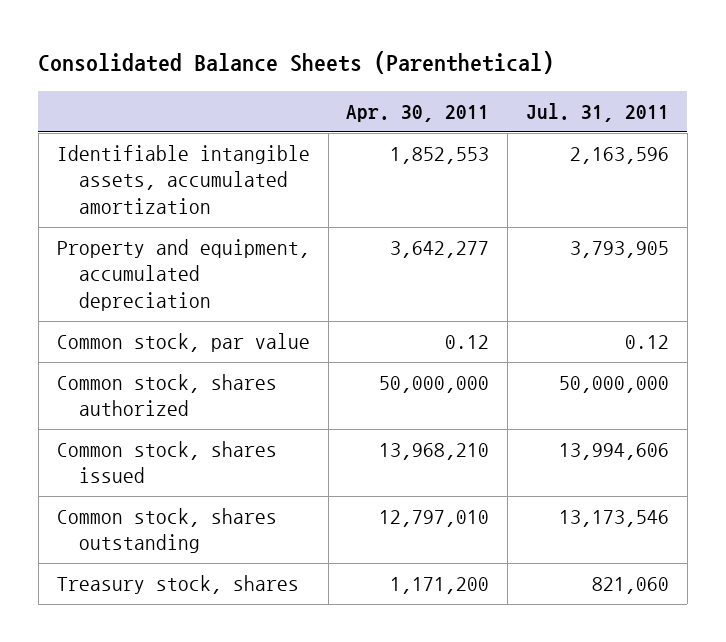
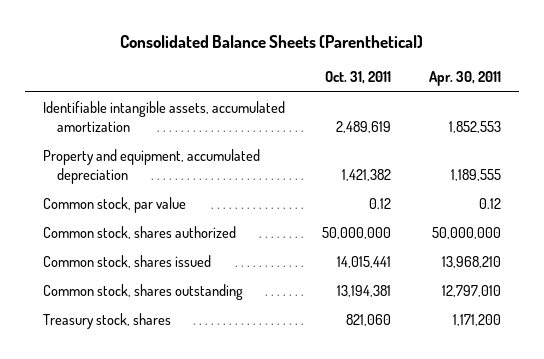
[526,103,670,123] Jul. 31, 2011 -> none
none -> [325,71,392,85] Oct. 31, 2011
[390,241,490,259] 3,642,277 -> [450,168,501,181] 1,189,555

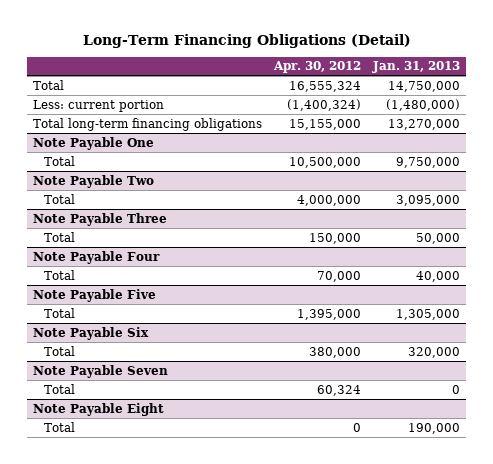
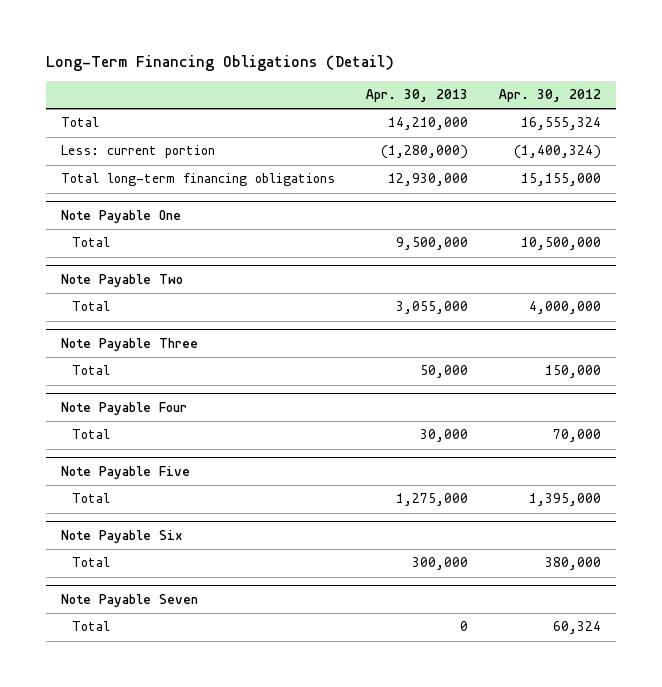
[372,61,461,74] Jan. 31, 2013 -> none
none -> [366,89,469,103] Apr. 30, 2013
[32,402,164,416] Note Payable Eight -> none
[43,421,75,432] Total -> none

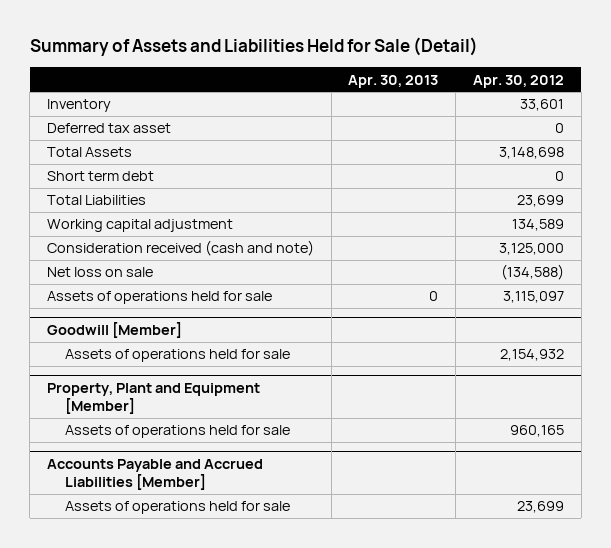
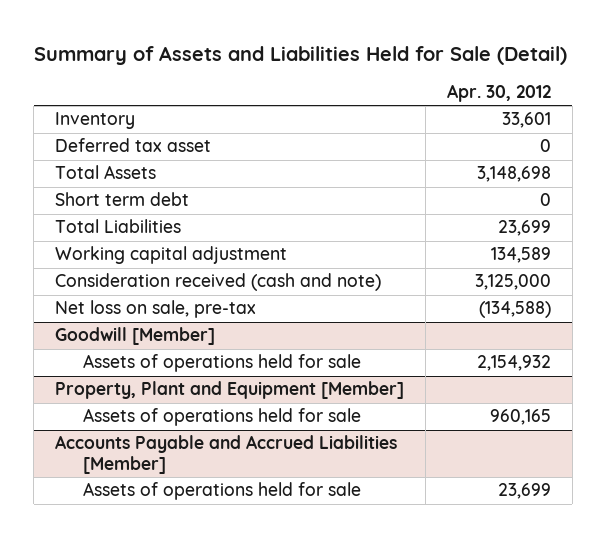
[348,74,439,88] Apr. 30, 2013 -> none
[46,291,272,305] Assets of operations held for sale -> none
[46,267,153,278] Net loss on sale -> [55,300,257,319] Net loss on sale, pre-tax

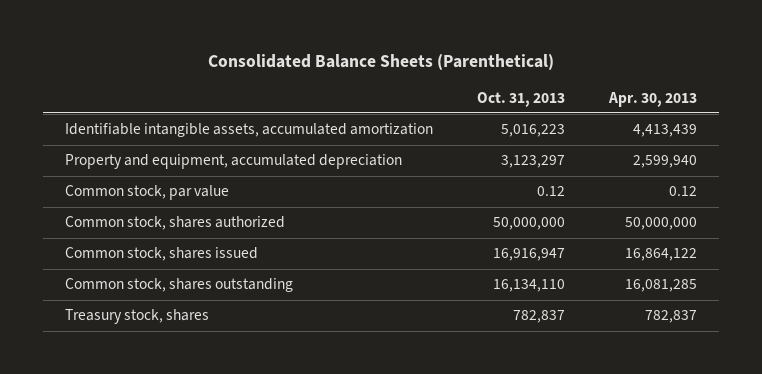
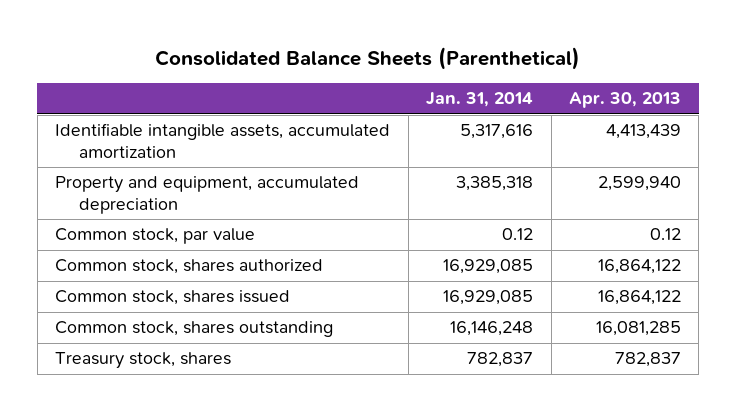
[476,91,565,107] Oct. 31, 2013 -> none
none -> [426,92,534,108] Jan. 31, 2014
[624,217,697,231] 50,000,000 -> [597,259,681,275] 16,864,122

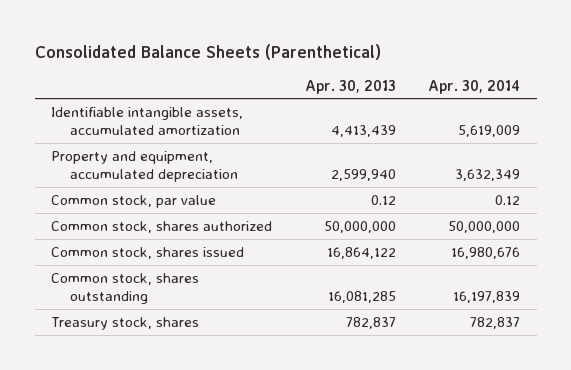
[426,92,534,108] Jan. 31, 2014 -> none
none -> [428,79,521,94] Apr. 30, 2014
[597,259,681,275] 16,864,122 -> [323,220,396,233] 50,000,000

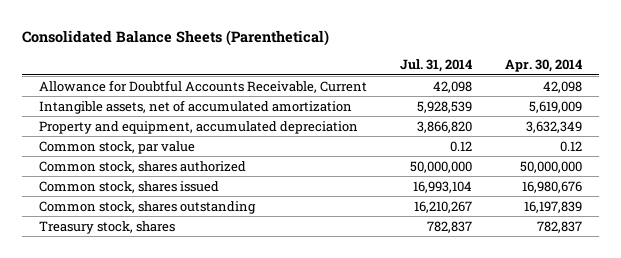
[304,79,396,94] Apr. 30, 2013 -> none
none -> [399,59,472,73] Jul. 31, 2014
none -> [38,79,367,93] Allowance for Doubtful Accounts Receivable, Current
[50,106,243,136] Identifiable intangible assets, accumulated amortization -> [38,99,352,114] Intangible assets, net of accumulated amortization

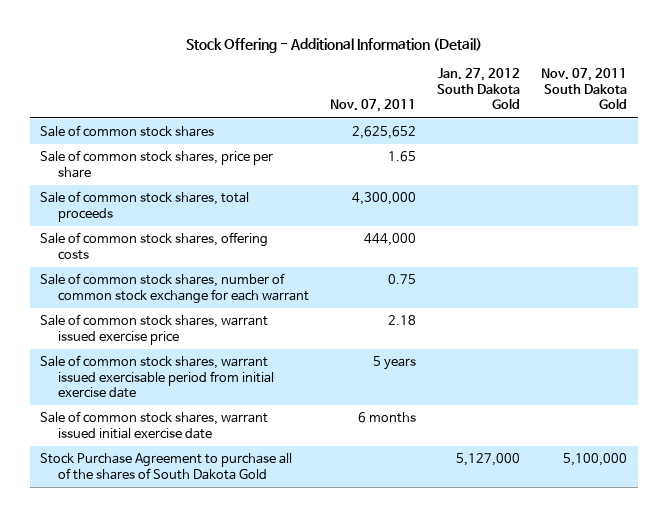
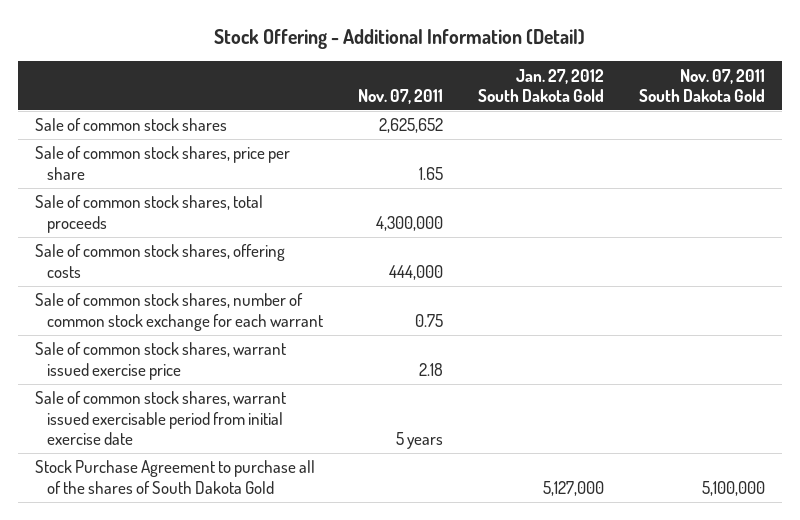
[40,410,269,439] Sale of common stock shares, warrant issued initial exercise date -> none

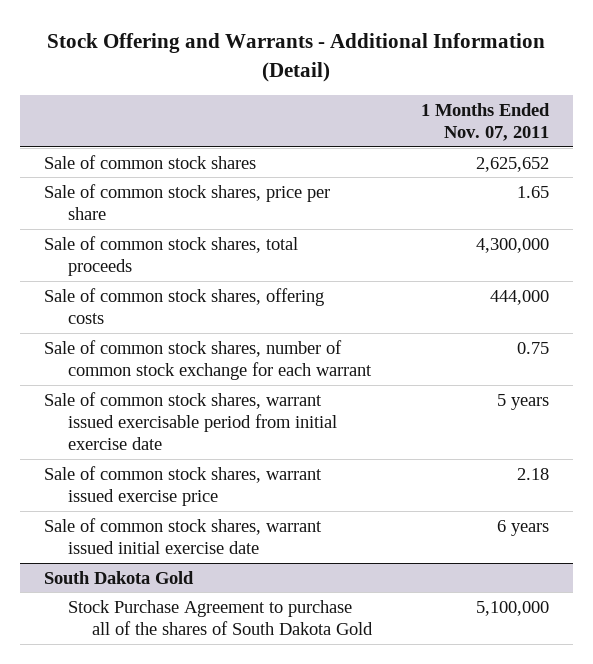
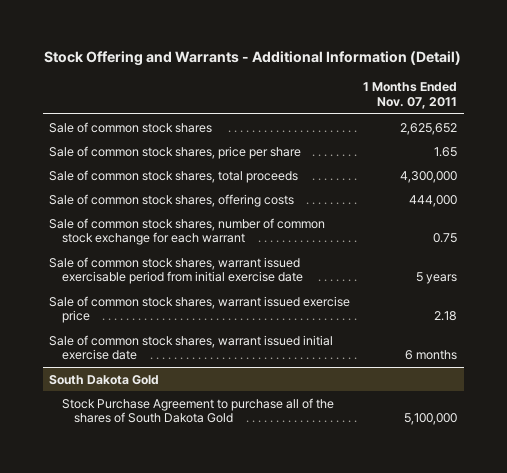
[496,519,549,536] 6 years -> [405,350,458,361] 6 months

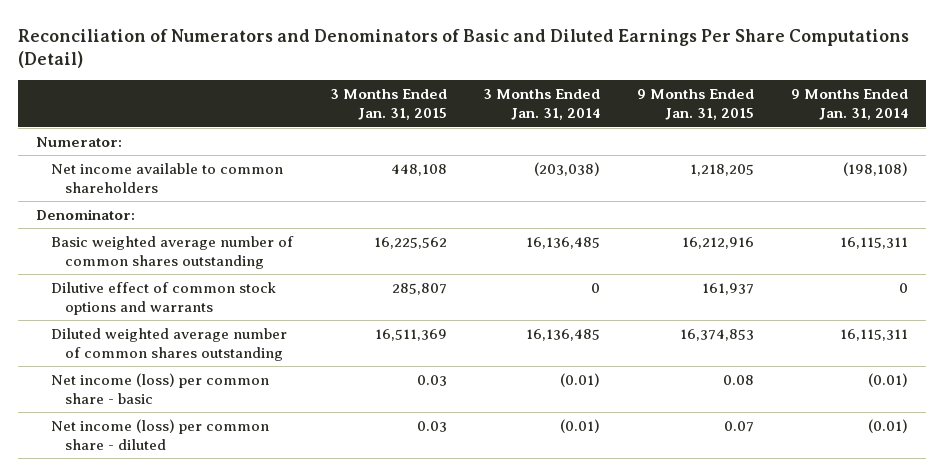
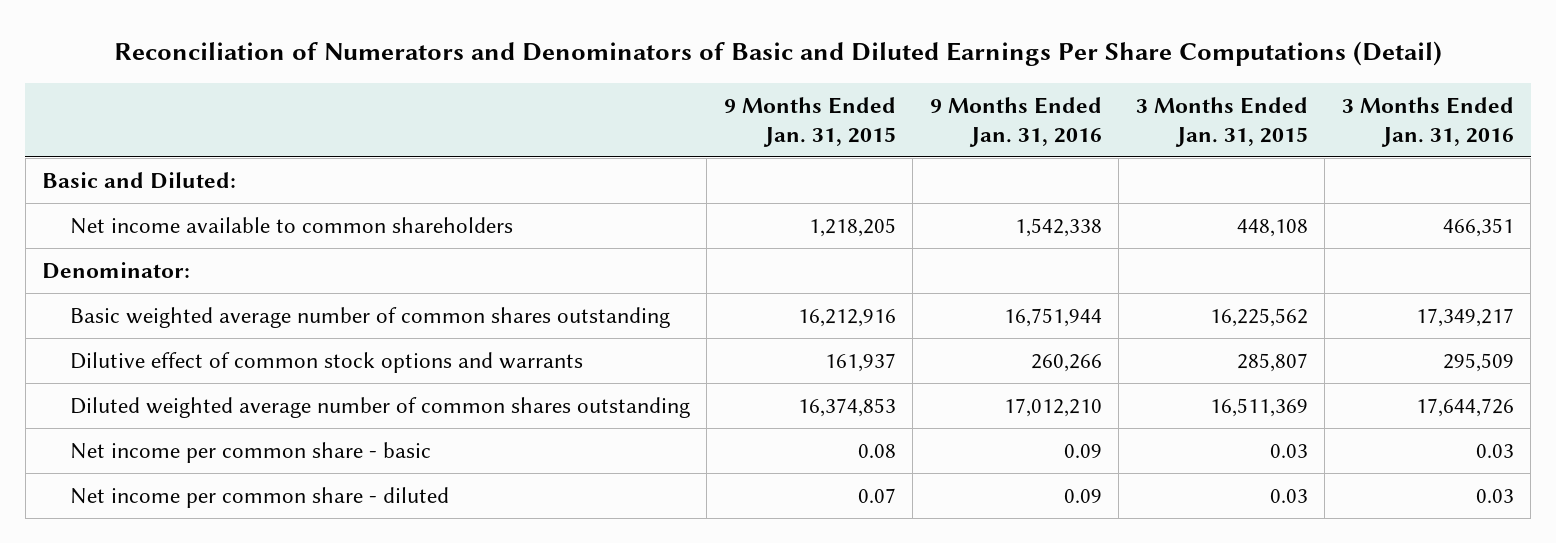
[483,89,601,121] 3 Months Ended Jan. 31, 2014 -> none
[790,89,908,121] 9 Months Ended Jan. 31, 2014 -> none
none -> [929,96,1102,147] 9 Months Ended Jan. 31, 2016
none -> [1341,96,1514,147] 3 Months Ended Jan. 31, 2016
[36,136,123,147] Numerator: -> none
none -> [42,171,237,189] Basic and Diluted:
[50,372,269,404] Net income (loss) per common share - basic -> [69,441,431,463] Net income per common share - basic
[50,418,269,450] Net income (loss) per common share - diluted -> [69,486,449,508] Net income per common share - diluted

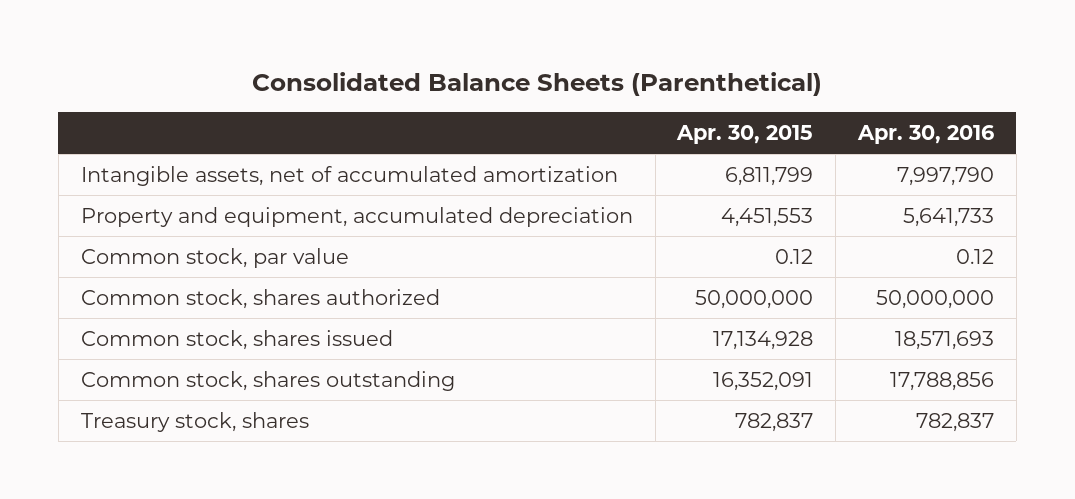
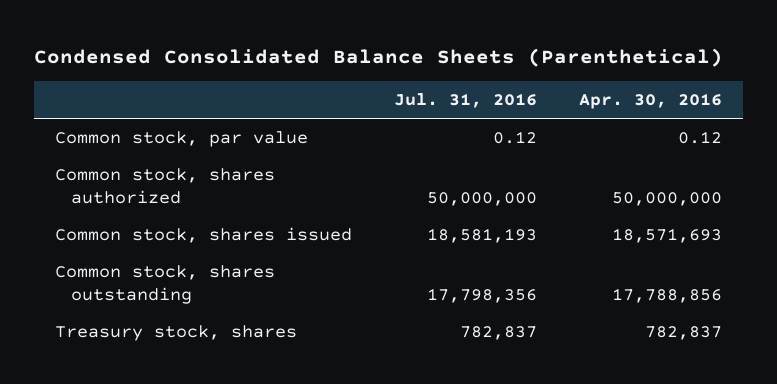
[252,72,823,97] Consolidated Balance Sheets (Parenthetical) -> [34,47,724,67] Condensed Consolidated Balance Sheets (Parenthetical)
[676,125,814,145] Apr. 30, 2015 -> none
none -> [394,93,538,109] Jul. 31, 2016
[80,165,618,186] Intangible assets, net of accumulated amortization -> none
[80,206,633,227] Property and equipment, accumulated depreciation -> none

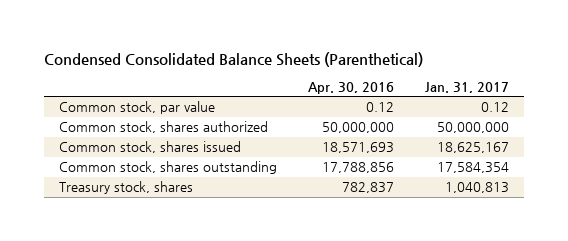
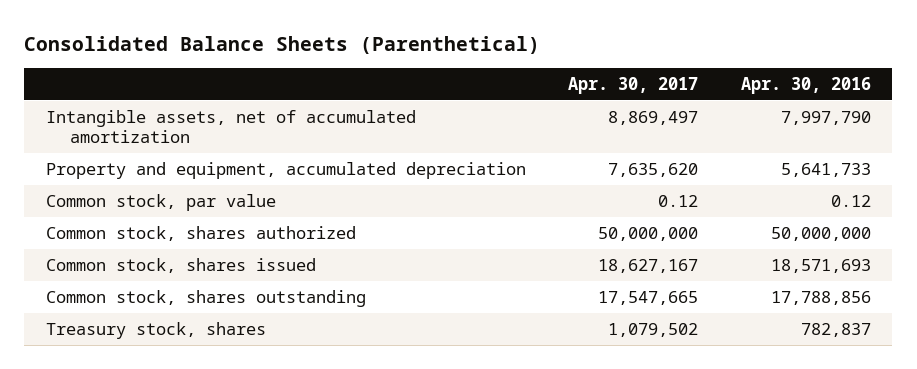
[43,51,423,67] Condensed Consolidated Balance Sheets (Parenthetical) -> [24,35,541,54] Consolidated Balance Sheets (Parenthetical)
[425,81,510,93] Jan. 31, 2017 -> none
none -> [568,76,699,94] Apr. 30, 2017
none -> [45,110,416,144] Intangible assets, net of accumulated amortization
none -> [45,162,526,180] Property and equipment, accumulated depreciation

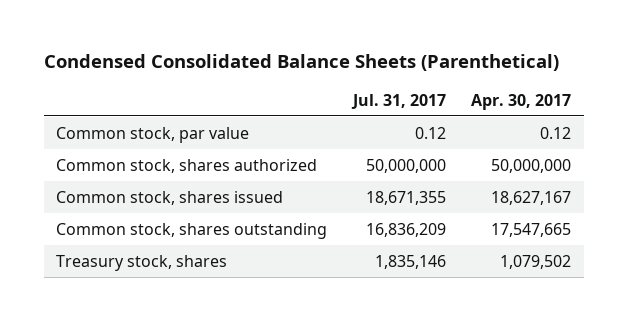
[24,35,541,54] Consolidated Balance Sheets (Parenthetical) -> [43,54,559,72] Condensed Consolidated Balance Sheets (Parenthetical)
[740,76,871,94] Apr. 30, 2016 -> none
none -> [350,93,446,109] Jul. 31, 2017
[45,110,416,144] Intangible assets, net of accumulated amortization -> none
[45,162,526,180] Property and equipment, accumulated depreciation -> none

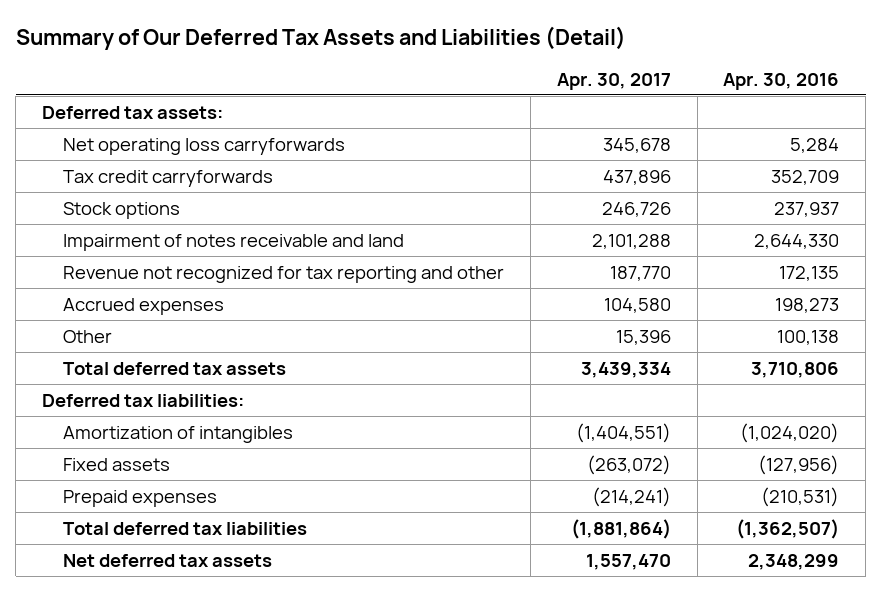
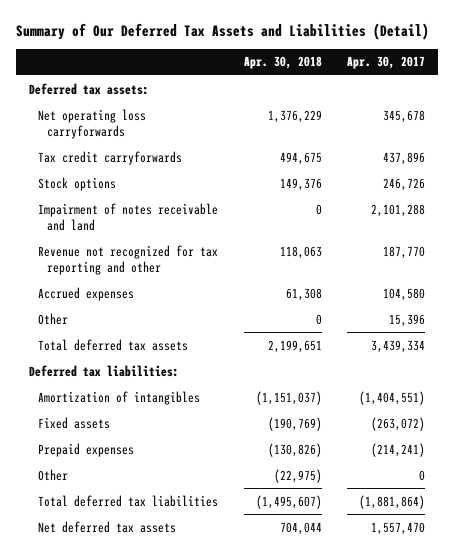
[723,72,840,90] Apr. 30, 2016 -> none
none -> [243,56,322,70] Apr. 30, 2018
none -> [38,468,69,481] Other

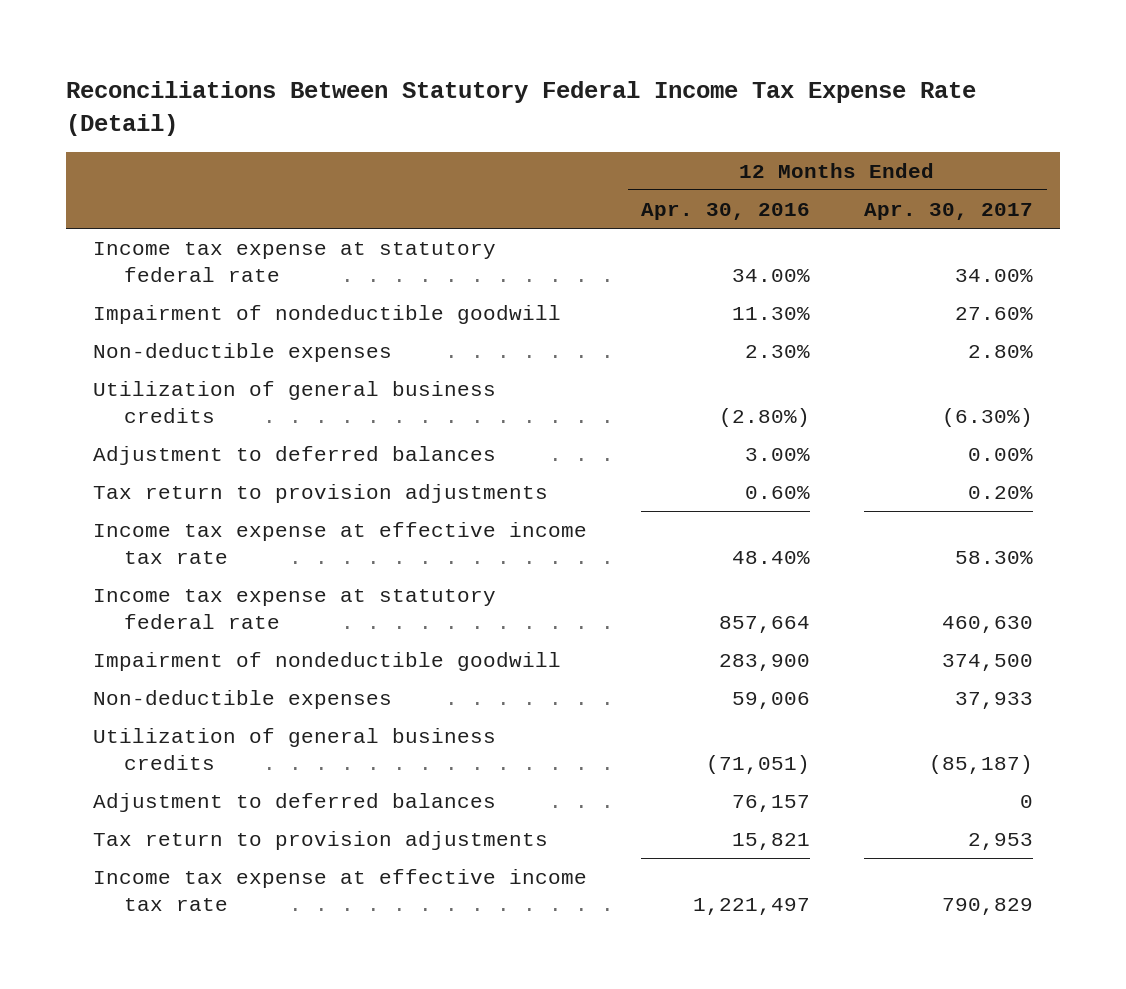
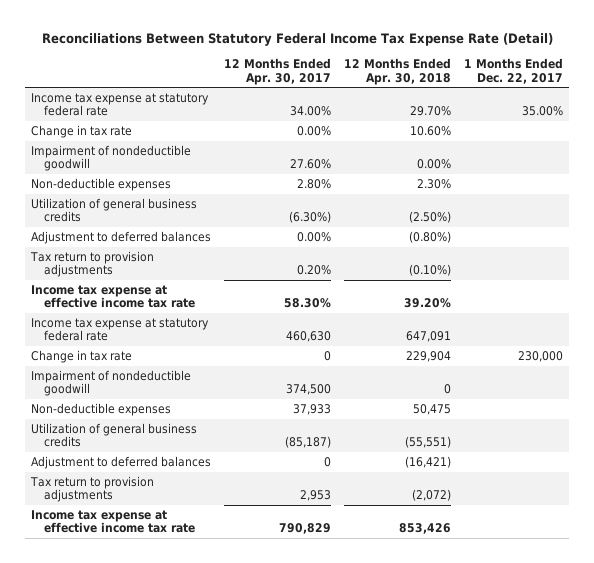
[641,202,811,220] Apr. 30, 2016 -> none
none -> [344,58,452,85] 12 Months Ended Apr. 30, 2018
none -> [463,58,563,84] 1 Months Ended Dec. 22, 2017
none -> [31,125,133,139] Change in tax rate
none -> [31,350,133,364] Change in tax rate

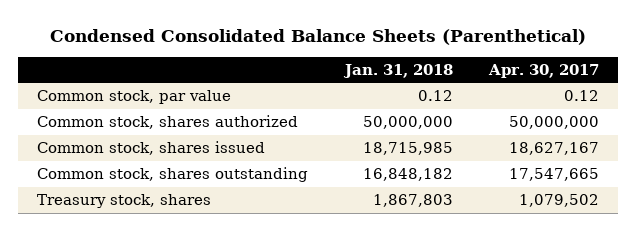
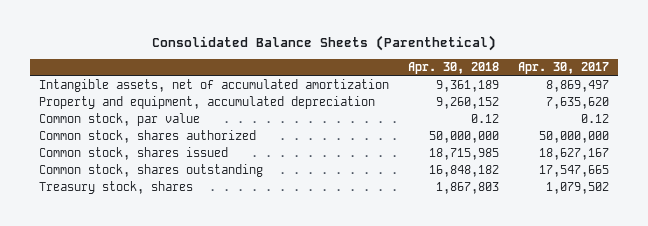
[50,28,587,45] Condensed Consolidated Balance Sheets (Parenthetical) -> [151,35,496,52] Consolidated Balance Sheets (Parenthetical)
[342,63,453,78] Jan. 31, 2018 -> none
none -> [407,62,499,75] Apr. 30, 2018
none -> [38,79,389,93] Intangible assets, net of accumulated amortization
none -> [38,96,375,110] Property and equipment, accumulated depreciation

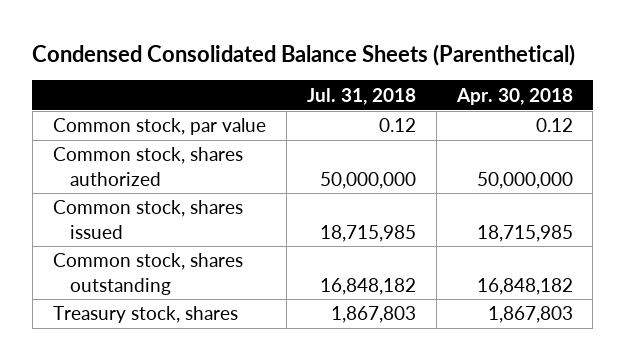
[151,35,496,52] Consolidated Balance Sheets (Parenthetical) -> [32,43,576,66] Condensed Consolidated Balance Sheets (Parenthetical)
[517,62,609,75] Apr. 30, 2017 -> none
none -> [306,87,416,105] Jul. 31, 2018
[38,79,389,93] Intangible assets, net of accumulated amortization -> none
[38,96,375,110] Property and equipment, accumulated depreciation -> none

